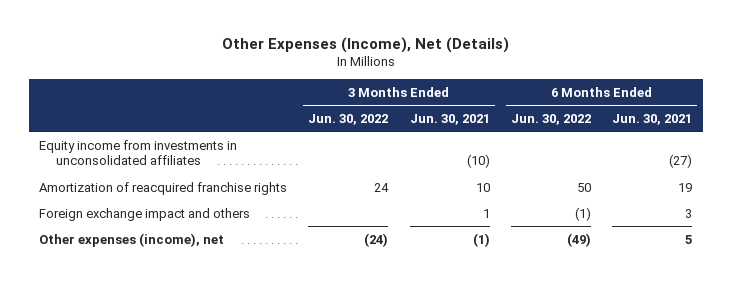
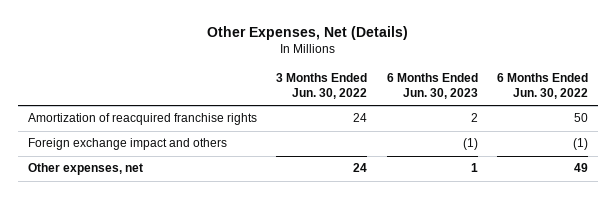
[221,36,509,53] Other Expenses (Income), Net (Details) -> [207,25,409,40] Other Expenses, Net (Details)
[409,113,490,125] Jun. 30, 2021 -> none
[612,113,693,125] Jun. 30, 2021 -> none
none -> [386,72,478,100] 6 Months Ended Jun. 30, 2023
[39,139,238,166] Equity income from investments in unconsolidated affiliates -> none
[39,232,225,247] Other expenses (income), net -> [28,163,144,176] Other expenses, net
[364,232,389,247] (24) -> [353,163,368,173] 24
[566,232,591,247] (49) -> [574,163,589,173] 49

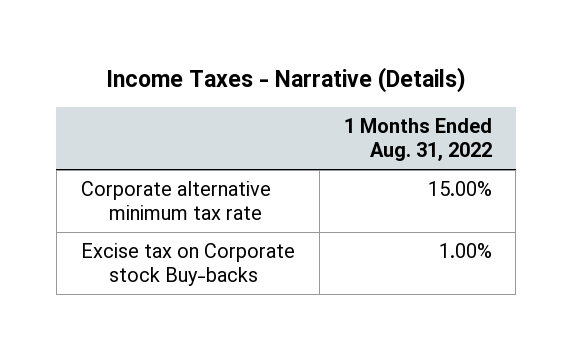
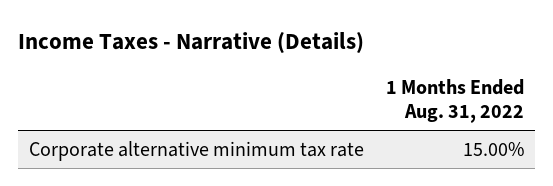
[80,242,295,287] Excise tax on Corporate stock Buy-backs -> none

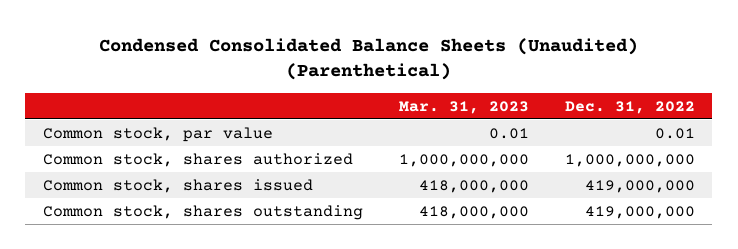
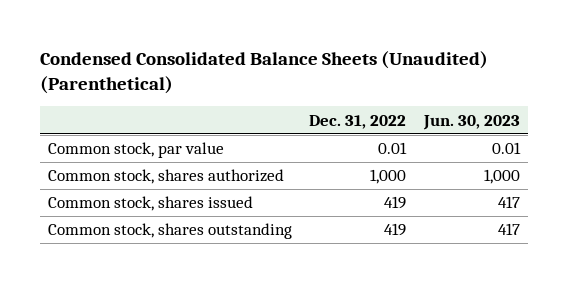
[398,100,529,114] Mar. 31, 2023 -> none
none -> [422,114,520,130] Jun. 30, 2023
[564,153,695,167] 1,000,000,000 -> [370,169,407,185] 1,000
[584,179,695,193] 419,000,000 -> [384,196,407,210] 419
[584,205,695,219] 419,000,000 -> [384,223,407,237] 419

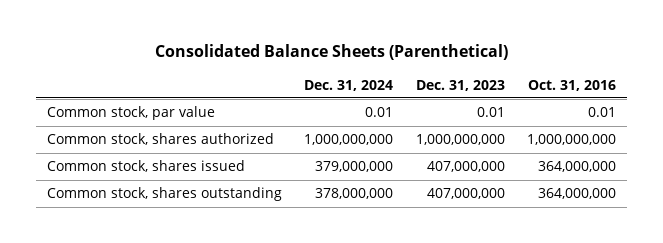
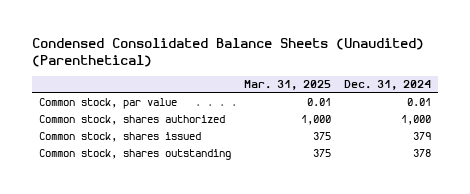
[154,44,508,61] Consolidated Balance Sheets (Parenthetical) -> [31,38,424,67] Condensed Consolidated Balance Sheets (Unaudited) (Parenthetical)
[415,79,505,91] Dec. 31, 2023 -> none
[528,79,617,91] Oct. 31, 2016 -> none
none -> [243,80,331,91] Mar. 31, 2025
[304,134,394,146] 1,000,000,000 -> [401,115,432,126] 1,000
[315,161,394,173] 379,000,000 -> [413,132,432,141] 379
[315,188,394,200] 378,000,000 -> [413,149,432,158] 378

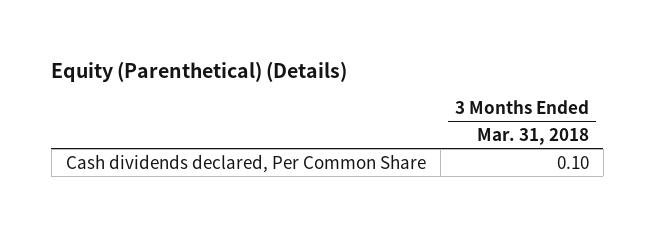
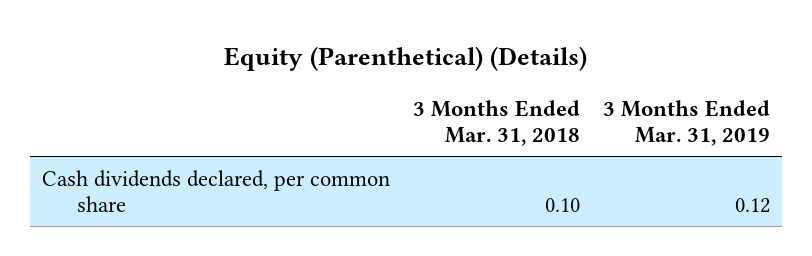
none -> [603,100,771,147] 3 Months Ended Mar. 31, 2019
[65,153,426,173] Cash dividends declared, Per Common Share -> [41,169,390,212] Cash dividends declared, per common share

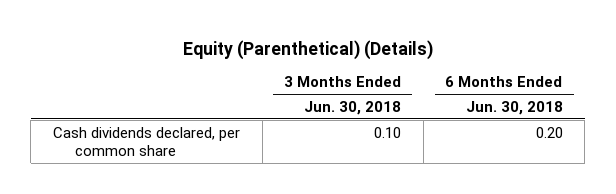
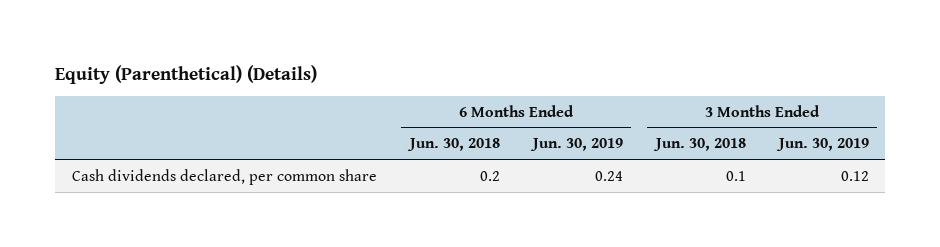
none -> [529,138,623,152] Jun. 30, 2019
none -> [775,138,869,152] Jun. 30, 2019
[374,126,402,138] 0.10 -> [725,170,746,181] 0.1
[535,126,563,138] 0.20 -> [479,170,500,181] 0.2

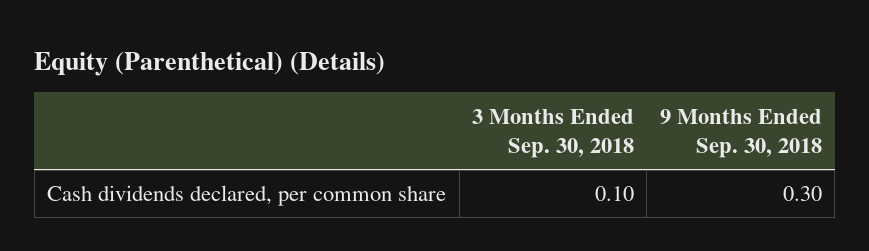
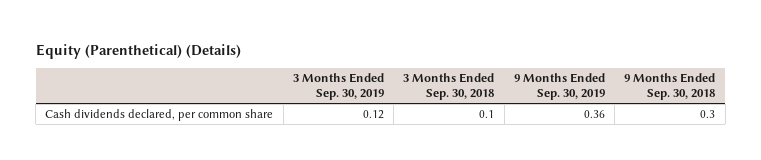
none -> [292,72,384,101] 3 Months Ended Sep. 30, 2019
none -> [513,72,605,101] 9 Months Ended Sep. 30, 2019
[595,186,635,202] 0.10 -> [479,109,495,118] 0.1
[782,186,822,202] 0.30 -> [700,109,716,118] 0.3

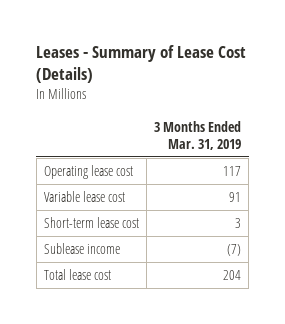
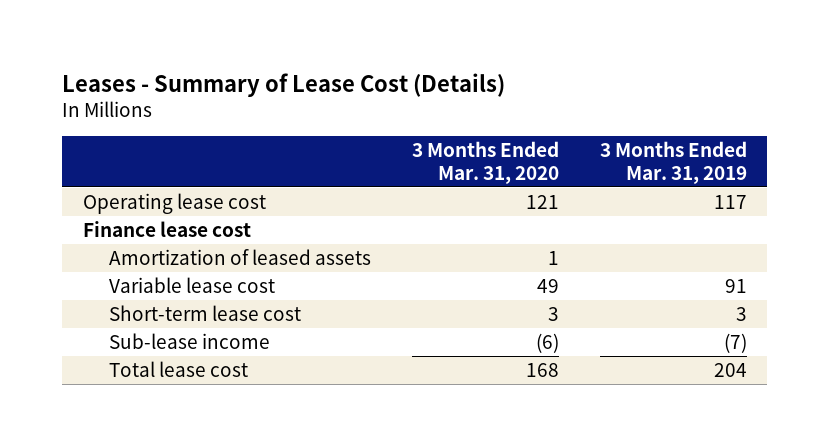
none -> [412,141,560,184] 3 Months Ended Mar. 31, 2020
none -> [82,220,251,237] Finance lease cost
none -> [109,248,372,265] Amortization of leased assets
[43,243,120,255] Sublease income -> [109,332,271,349] Sub-lease income

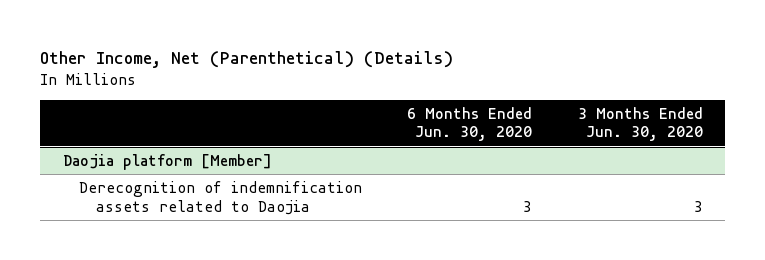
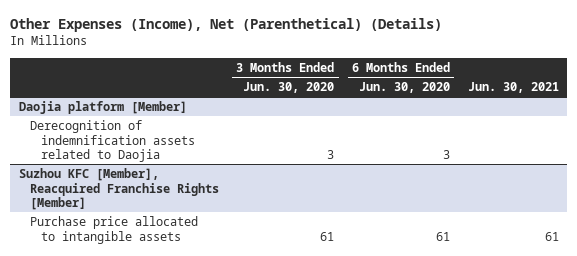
[40,51,454,69] Other Income, Net (Parenthetical) (Details) -> [10,17,443,32] Other Expenses (Income), Net (Parenthetical) (Details)
none -> [467,82,559,94] Jun. 30, 2021
none -> [18,168,219,210] Suzhou KFC [Member], Reacquired Franchise Rights [Member]
none -> [29,216,198,244] Purchase price allocated to intangible assets

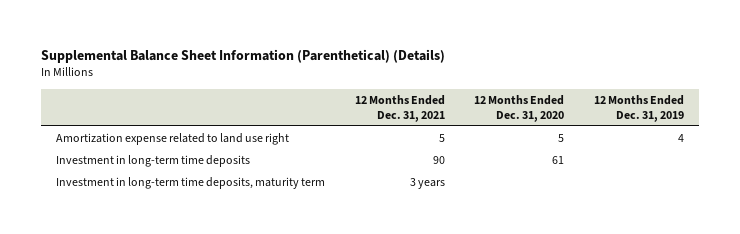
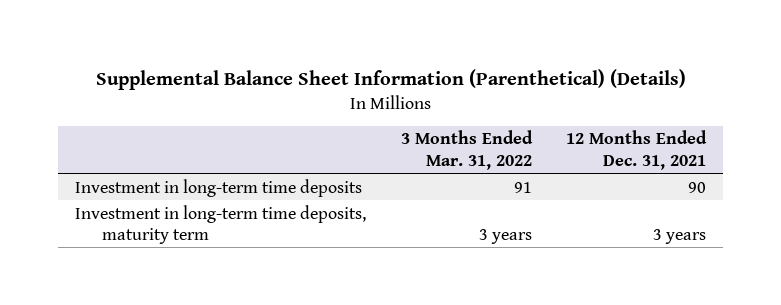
[474,94,565,123] 12 Months Ended Dec. 31, 2020 -> none
[594,94,685,123] 12 Months Ended Dec. 31, 2019 -> none
none -> [400,130,533,170] 3 Months Ended Mar. 31, 2022
[55,132,289,145] Amortization expense related to land use right -> none

